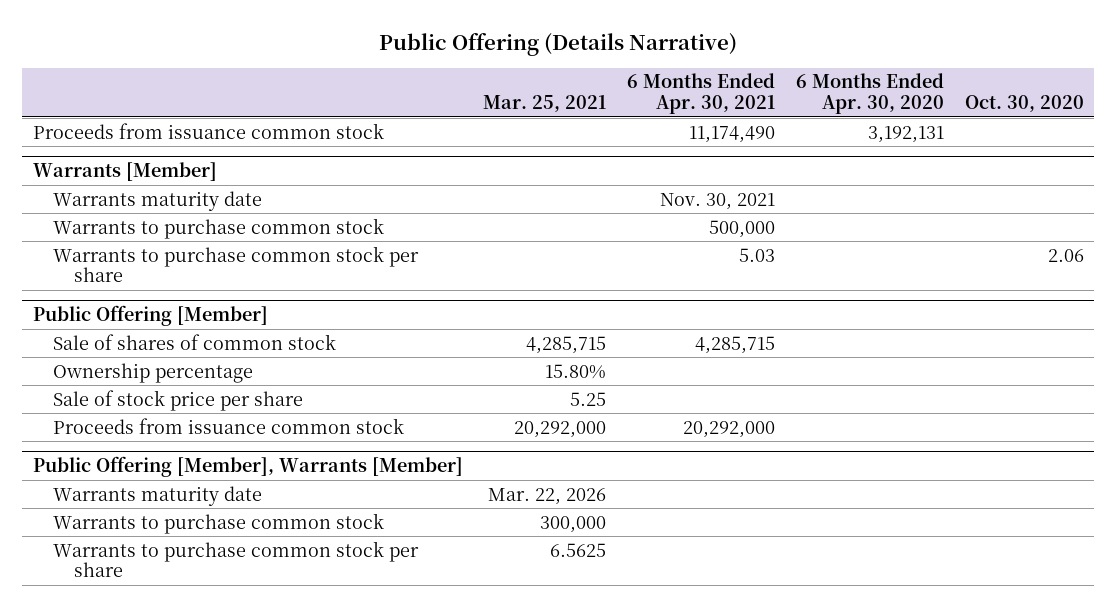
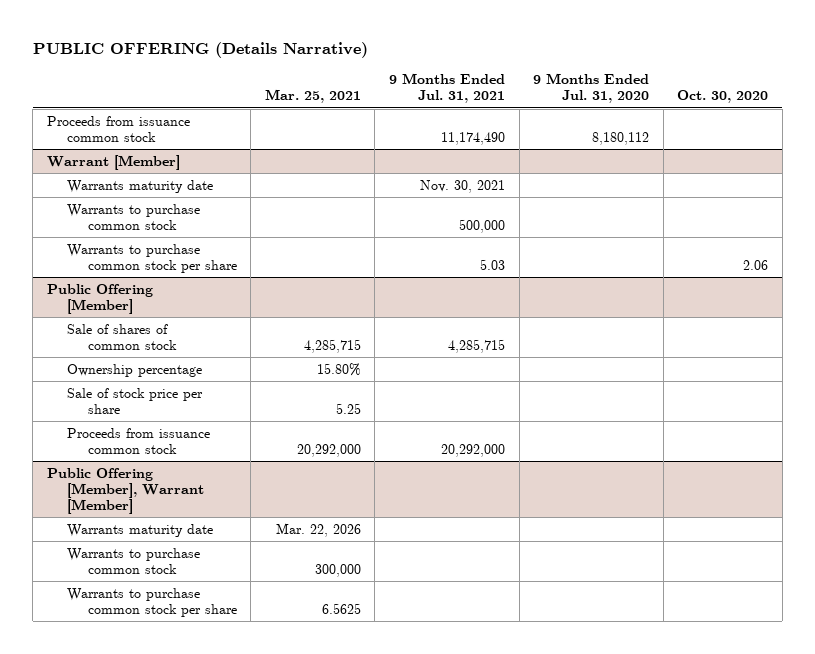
[379,32,738,56] Public Offering (Details Narrative) -> [32,41,368,58] PUBLIC OFFERING (Details Narrative)
[627,73,776,115] 6 Months Ended Apr. 30, 2021 -> none
[796,73,945,115] 6 Months Ended Apr. 30, 2020 -> none
none -> [389,73,506,104] 9 Months Ended Jul. 31, 2021
none -> [533,73,650,104] 9 Months Ended Jul. 31, 2020
[32,162,217,182] Warrants [Member] -> [46,154,180,170] Warrant [Member]
[32,456,463,478] Public Offering [Member], Warrants [Member] -> [46,467,205,514] Public Offering [Member], Warrant [Member]

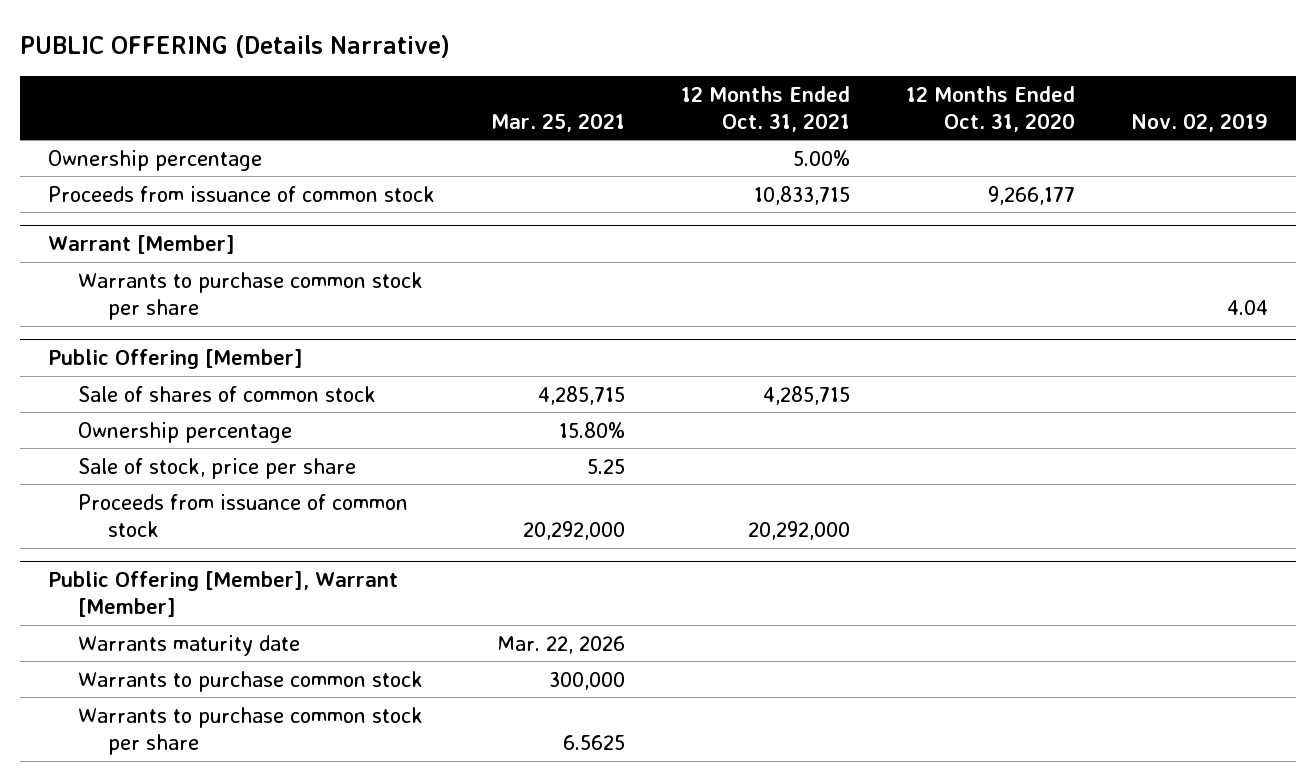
[389,73,506,104] 9 Months Ended Jul. 31, 2021 -> none
[533,73,650,104] 9 Months Ended Jul. 31, 2020 -> none
[677,90,769,104] Oct. 30, 2020 -> none
none -> [681,85,851,132] 12 Months Ended Oct. 31, 2021
none -> [906,85,1076,132] 12 Months Ended Oct. 31, 2020
none -> [1131,112,1269,132] Nov. 02, 2019
none -> [48,149,263,171] Ownership percentage
[46,115,190,142] Proceeds from issuance common stock -> [48,185,436,202] Proceeds from issuance of common stock
[67,179,214,193] Warrants maturity date -> none
[67,203,201,230] Warrants to purchase common stock -> none
[67,387,204,414] Sale of stock price per share -> [78,457,357,479] Sale of stock, price per share
[67,427,211,454] Proceeds from issuance common stock -> [78,493,409,537] Proceeds from issuance of common stock

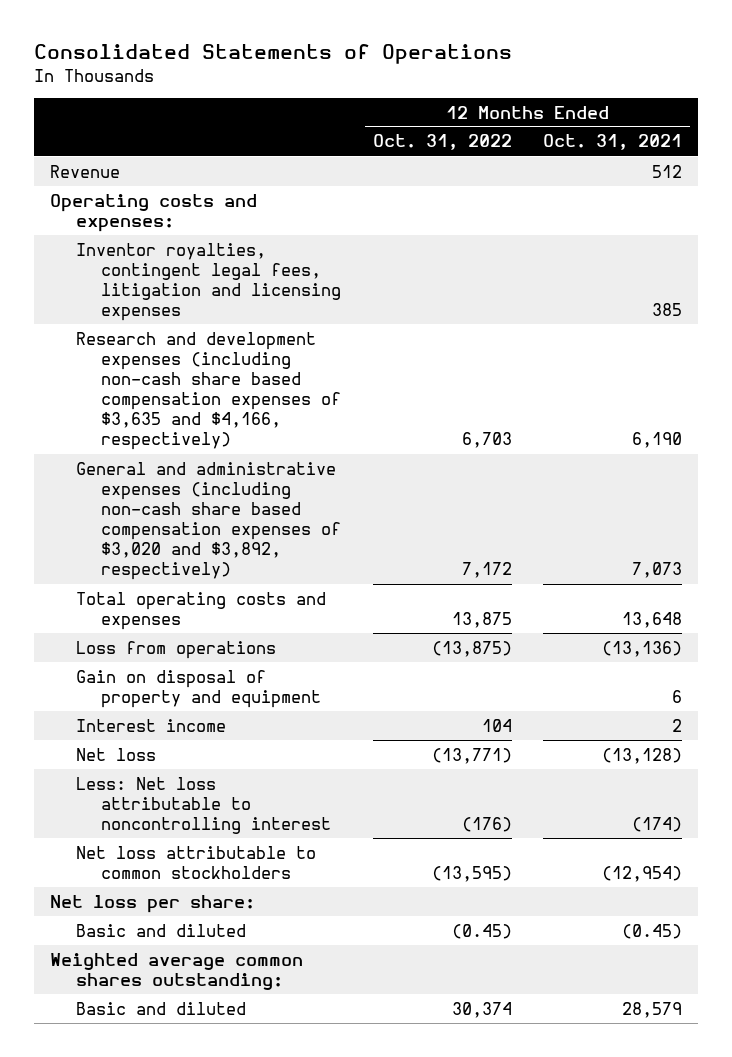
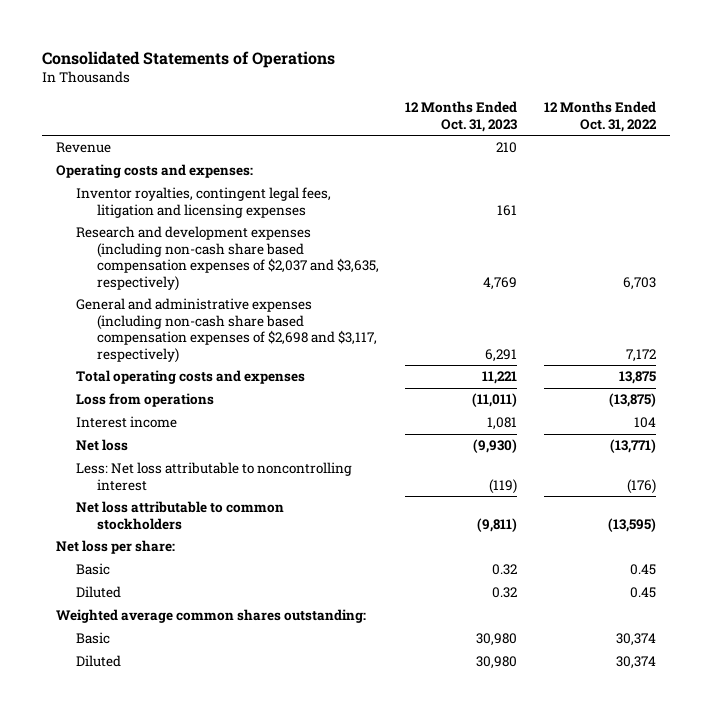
[543,134,683,151] Oct. 31, 2021 -> none
none -> [405,101,518,132] 12 Months Ended Oct. 31, 2023
[75,331,342,451] Research and development expenses (including non-cash share based compensation expenses of $3,635 and $4,166, respectively) -> [76,226,379,291] Research and development expenses (including non-cash share based compensation expenses of $2,037 and $3,635, respectively)
[75,461,342,581] General and administrative expenses (including non-cash share based compensation expenses of $3,020 and $3,892, respectively) -> [76,298,377,363] General and administrative expenses (including non-cash share based compensation expenses of $2,698 and $3,117, respectively)
[75,669,322,708] Gain on disposal of property and equipment -> none
[75,923,246,937] Basic and diluted -> [76,563,111,576] Basic
[451,923,512,939] (0.45) -> [630,564,657,576] 0.45
none -> [76,586,122,599] Diluted
none -> [76,632,111,645] Basic
[75,1001,246,1015] Basic and diluted -> [76,655,122,668] Diluted

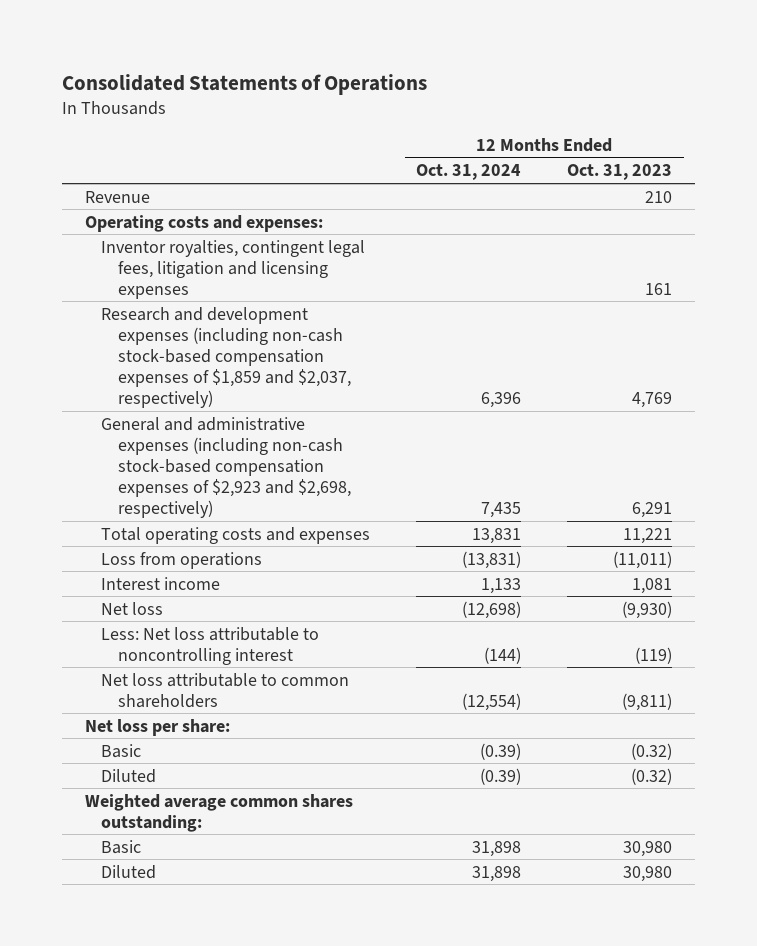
[544,101,658,132] 12 Months Ended Oct. 31, 2022 -> none
none -> [416,164,522,181] Oct. 31, 2024
[76,226,379,291] Research and development expenses (including non-cash share based compensation expenses of $2,037 and $3,635, respectively) -> [101,306,351,408] Research and development expenses (including non-cash stock-based compensation expenses of $1,859 and $2,037, respectively)
[76,298,377,363] General and administrative expenses (including non-cash share based compensation expenses of $2,698 and $3,117, respectively) -> [101,416,351,518] General and administrative expenses (including non-cash stock-based compensation expenses of $2,923 and $2,698, respectively)
[76,501,285,530] Net loss attributable to common stockholders -> [101,672,350,708] Net loss attributable to common shareholders
[492,564,518,576] 0.32 -> [631,742,673,760] (0.32)
[492,587,518,599] 0.32 -> [631,767,673,785] (0.32)

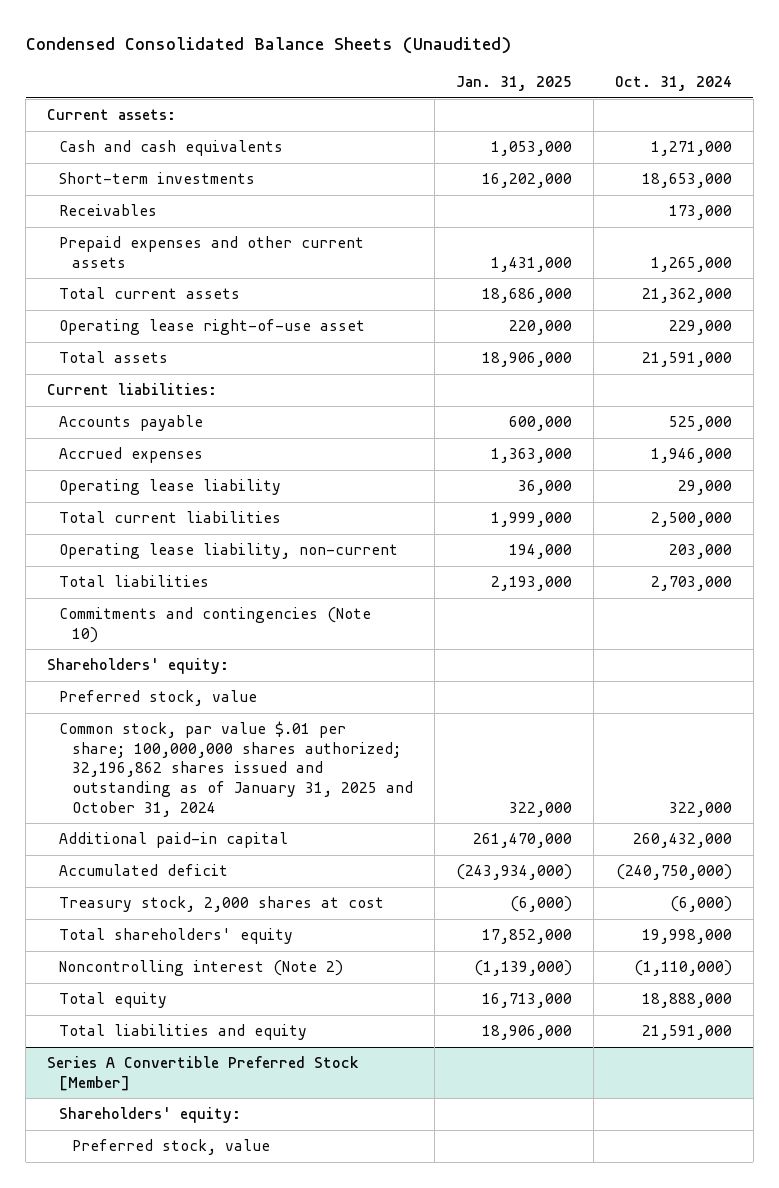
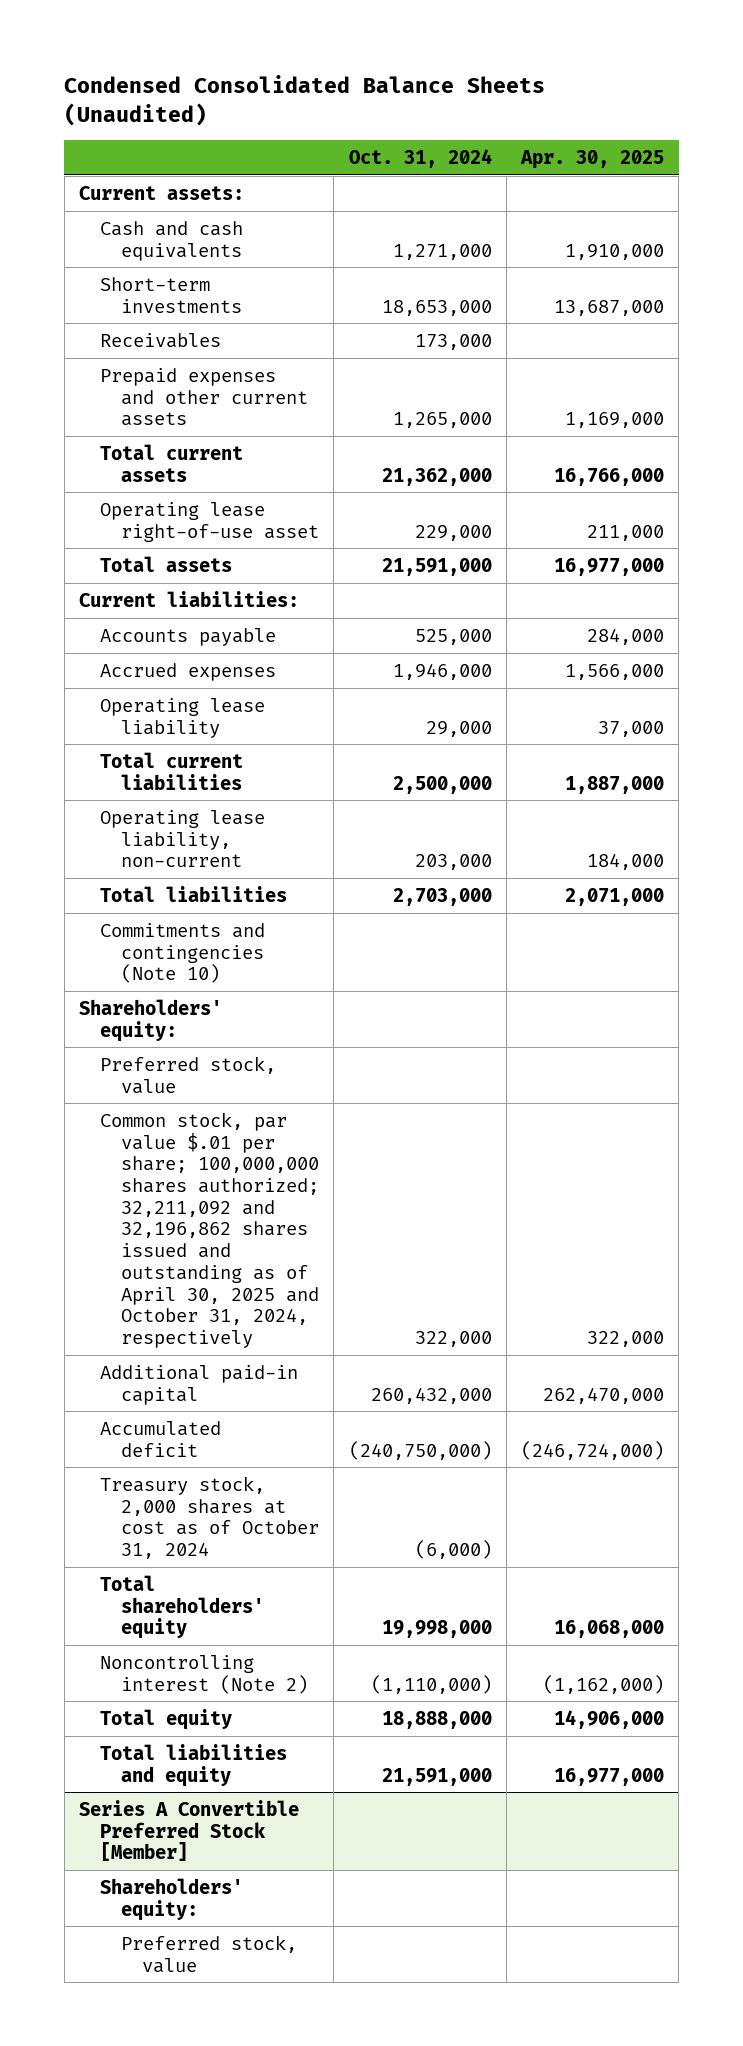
[455,76,572,92] Jan. 31, 2025 -> none
none -> [519,149,664,169] Apr. 30, 2025
[59,721,413,817] Common stock, par value $.01 per share; 100,000,000 shares authorized; 32,196,862 shares issued and outstanding as of January 31, 2025 and October 31, 2024 -> [100,1111,320,1349] Common stock, par value $.01 per share; 100,000,000 shares authorized; 32,211,092 and 32,196,862 shares issued and outstanding as of April 30, 2025 and October 31, 2024, respectively
[59,896,385,913] Treasury stock, 2,000 shares at cost -> [100,1475,320,1559] Treasury stock, 2,000 shares at cost as of October 31, 2024

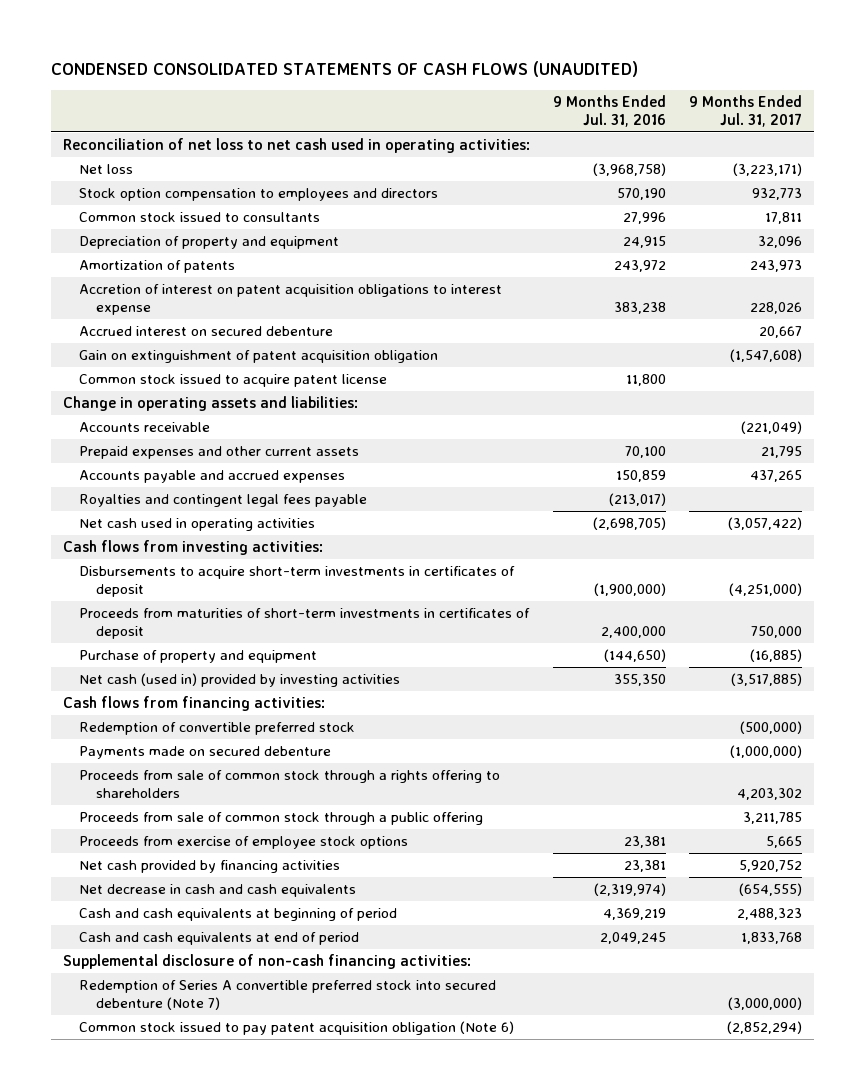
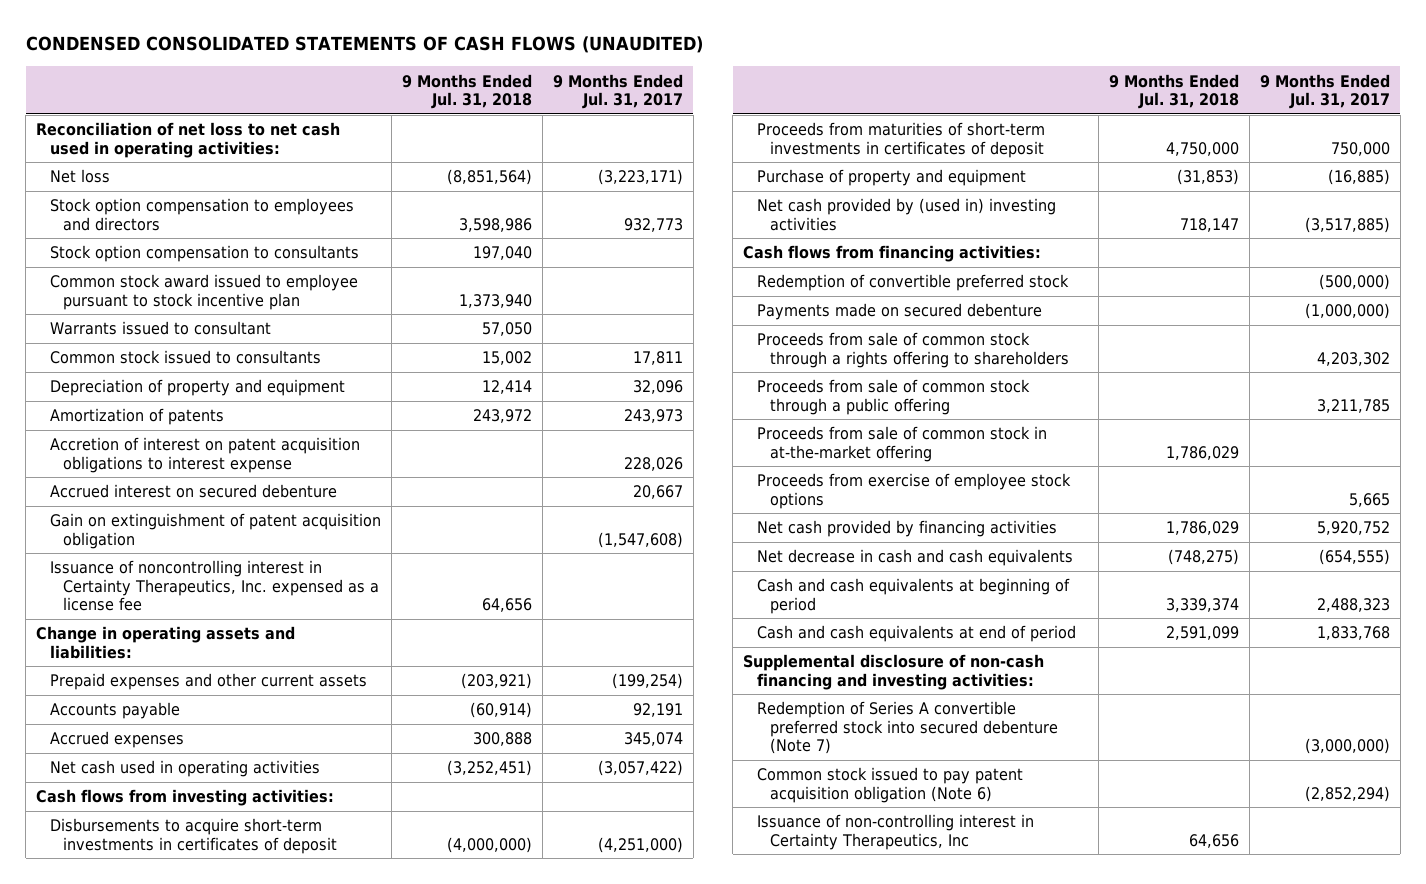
[553,94,667,127] 9 Months Ended Jul. 31, 2016 -> none
none -> [401,73,532,109] 9 Months Ended Jul. 31, 2018
none -> [49,245,359,263] Stock option compensation to consultants
none -> [49,274,358,310] Common stock award issued to employee pursuant to stock incentive plan
none -> [49,321,271,336] Warrants issued to consultant
[79,374,388,388] Common stock issued to acquire patent license -> none
none -> [49,560,379,611] Issuance of noncontrolling interest in Certainty Therapeutics, Inc. expensed as a license fee
[79,422,211,433] Accounts receivable -> none
[79,470,346,484] Accounts payable and accrued expenses -> none
[79,494,368,508] Royalties and contingent legal fees payable -> none
[761,446,803,459] 21,795 -> [611,673,683,690] (199,254)
none -> [49,702,180,720] Accounts payable
none -> [49,731,184,749] Accrued expenses
[79,673,401,688] Net cash (used in) provided by investing activities -> [756,198,1056,231] Net cash provided by (used in) investing activities
none -> [756,426,1047,462] Proceeds from sale of common stock in at-the-market offering
[62,954,471,970] Supplemental disclosure of non-cash financing activities: -> [743,654,1045,690] Supplemental disclosure of non-cash financing and investing activities:
none -> [756,814,1034,850] Issuance of non-controlling interest in Certainty Therapeutics, Inc

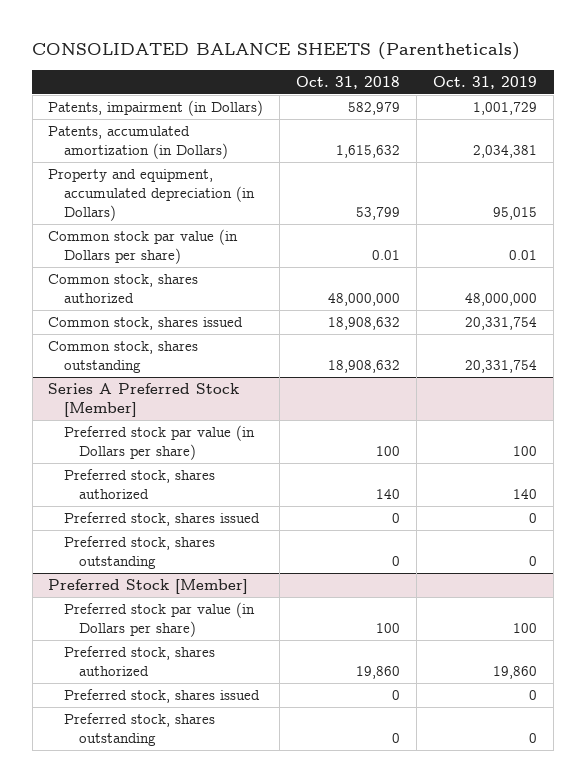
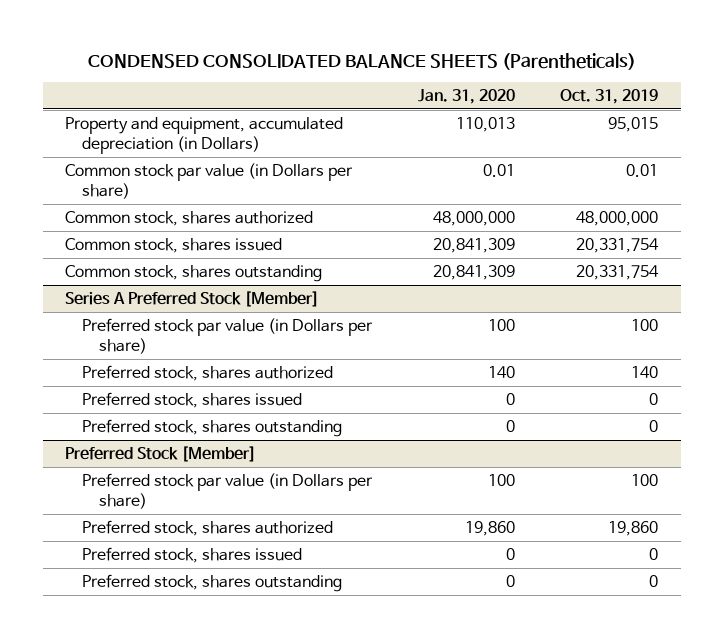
[32,41,521,60] CONSOLIDATED BALANCE SHEETS (Parentheticals) -> [87,52,636,70] CONDENSED CONSOLIDATED BALANCE SHEETS (Parentheticals)
[296,75,401,89] Oct. 31, 2018 -> none
none -> [417,89,515,105] Jan. 31, 2020
[48,100,264,117] Patents, impairment (in Dollars) -> none
[48,126,228,160] Patents, accumulated amortization (in Dollars) -> none

